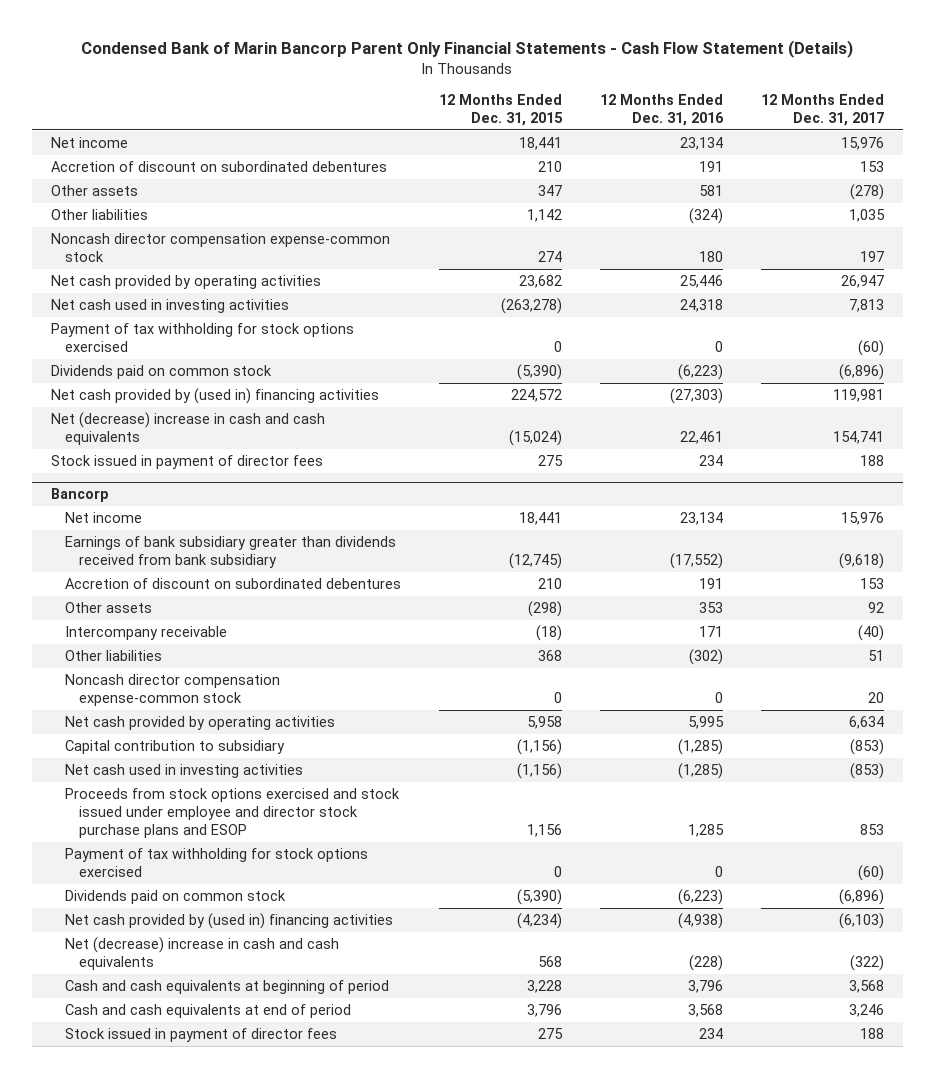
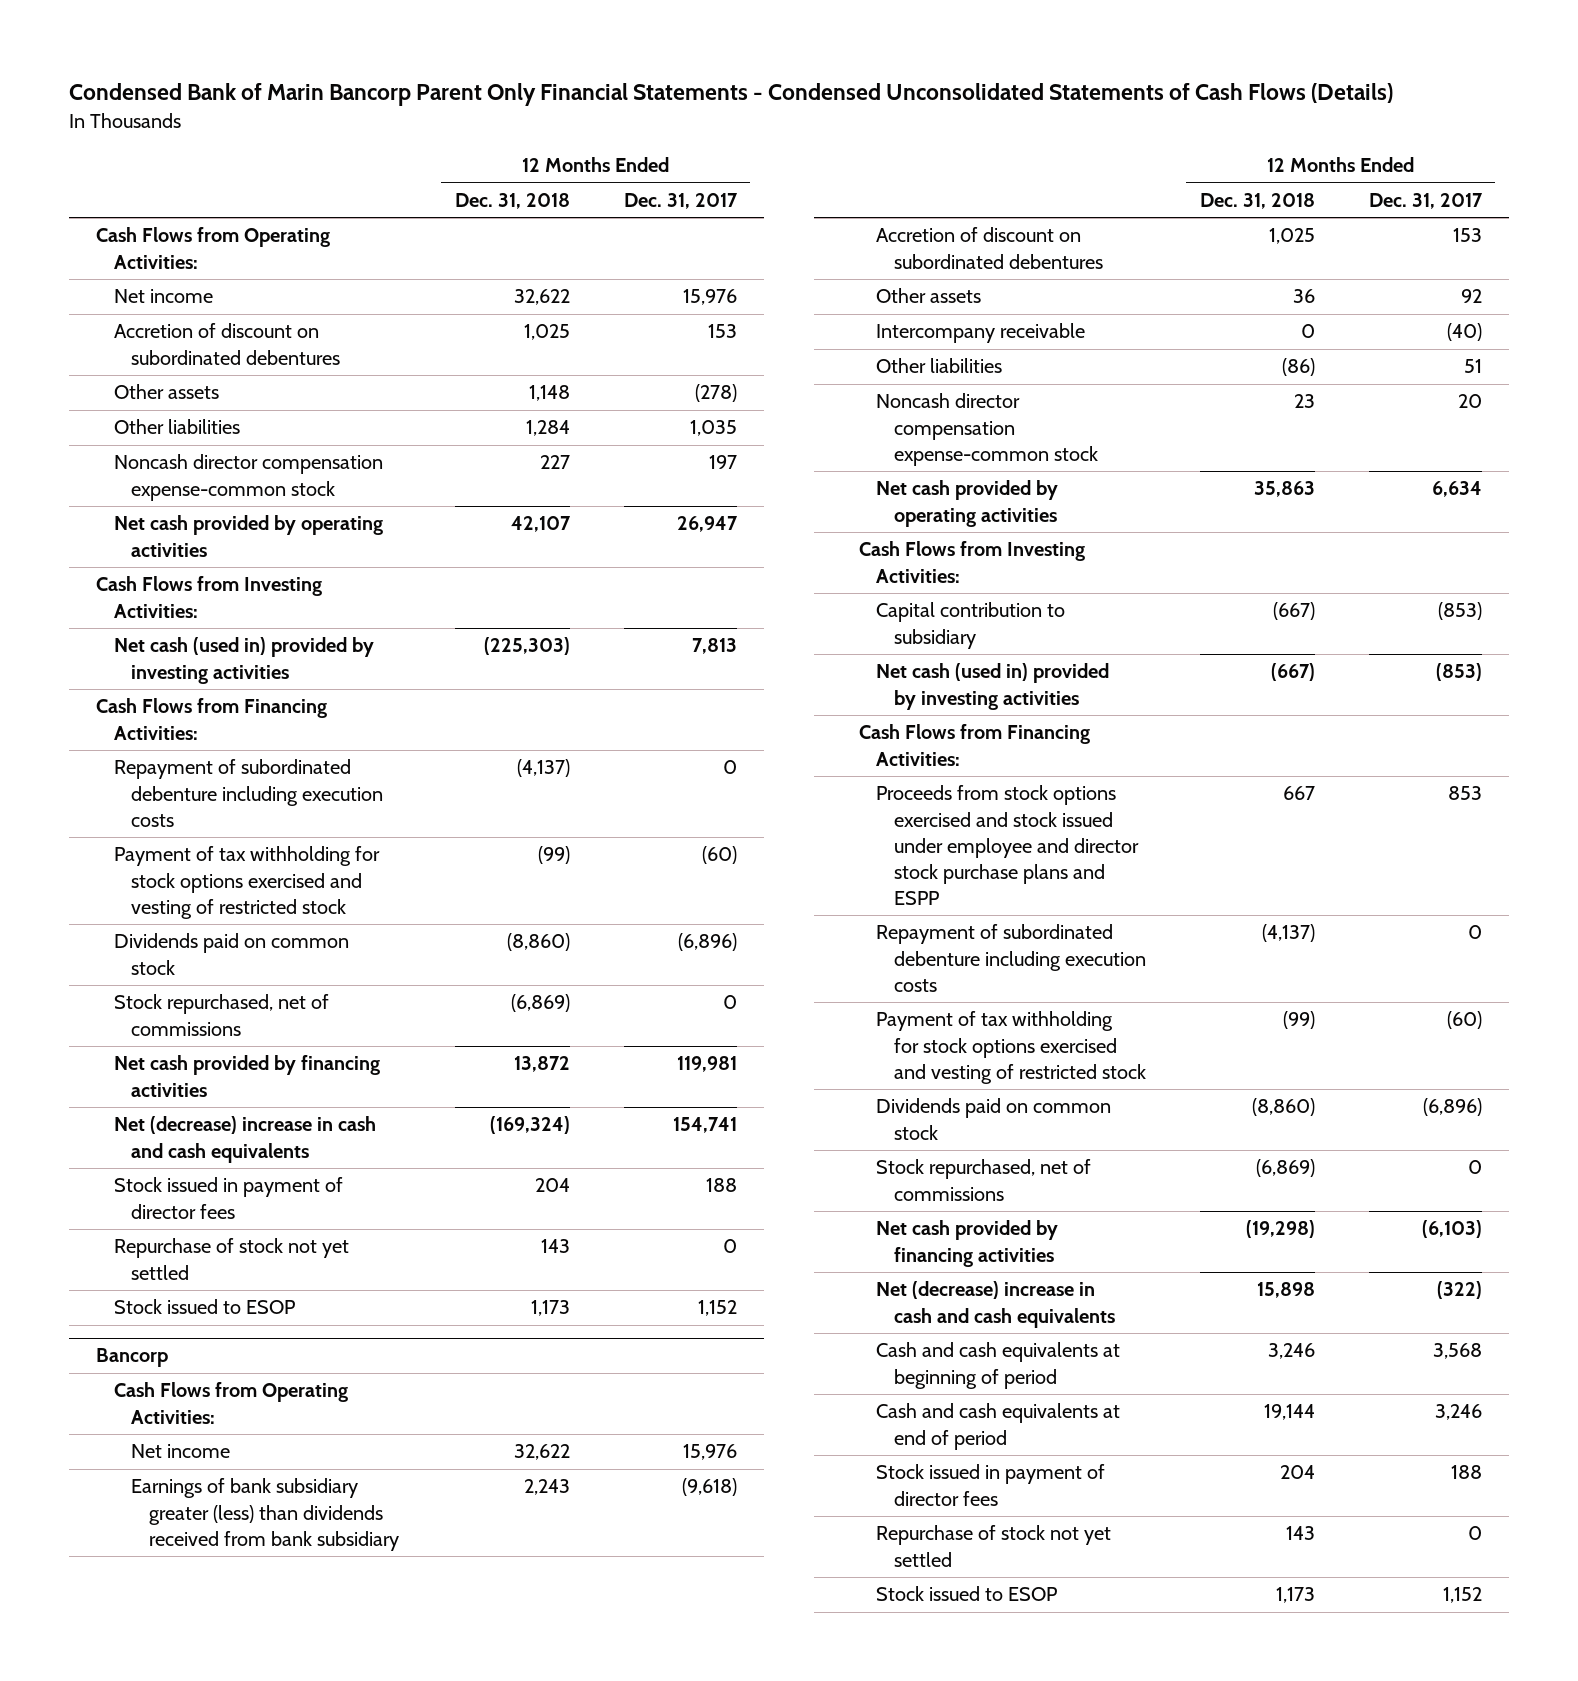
[81,40,854,59] Condensed Bank of Marin Bancorp Parent Only Financial Statements - Cash Flow Statement (Details) -> [69,83,1394,107] Condensed Bank of Marin Bancorp Parent Only Financial Statements - Condensed Unconsolidated Statements of Cash Flows (Details)
[438,94,563,127] 12 Months Ended Dec. 31, 2015 -> none
[599,94,724,127] 12 Months Ended Dec. 31, 2016 -> none
none -> [454,192,570,209] Dec. 31, 2018
none -> [96,227,331,269] Cash Flows from Operating Activities:
none -> [96,576,323,618] Cash Flows from Investing Activities:
[50,298,289,313] Net cash used in investing activities -> [113,637,374,684] Net cash (used in) provided by investing activities
none -> [96,698,328,740] Cash Flows from Financing Activities:
none -> [113,759,384,827] Repayment of subordinated debenture including execution costs
[50,322,354,353] Payment of tax withholding for stock options exercised -> [113,846,380,919] Payment of tax withholding for stock options exercised and vesting of restricted stock
none -> [113,994,329,1036] Stock repurchased, net of commissions
[50,387,379,404] Net cash provided by (used in) financing activities -> [113,1055,380,1097] Net cash provided by financing activities
none -> [113,1238,349,1280] Repurchase of stock not yet settled
none -> [113,1299,295,1315] Stock issued to ESOP
none -> [113,1382,348,1424] Cash Flows from Operating Activities:
[64,535,396,569] Earnings of bank subsidiary greater than dividends received from bank subsidiary -> [131,1478,399,1551] Earnings of bank subsidiary greater (less) than dividends received from bank subsidiary
none -> [858,541,1085,583] Cash Flows from Investing Activities:
[64,763,303,778] Net cash used in investing activities -> [876,663,1110,710] Net cash (used in) provided by investing activities
none -> [858,724,1090,766] Cash Flows from Financing Activities:
[64,787,400,839] Proceeds from stock options exercised and stock issued under employee and director stock purchase plans and ESOP -> [876,785,1139,905] Proceeds from stock options exercised and stock issued under employee and director stock purchase plans and ESPP
none -> [876,924,1146,992] Repayment of subordinated debenture including execution costs
[64,847,368,878] Payment of tax withholding for stock options exercised -> [876,1011,1146,1084] Payment of tax withholding for stock options exercised and vesting of restricted stock
none -> [876,1159,1092,1201] Stock repurchased, net of commissions
[64,912,393,929] Net cash provided by (used in) financing activities -> [876,1220,1059,1267] Net cash provided by financing activities
none -> [876,1525,1112,1567] Repurchase of stock not yet settled
none -> [876,1586,1058,1602] Stock issued to ESOP

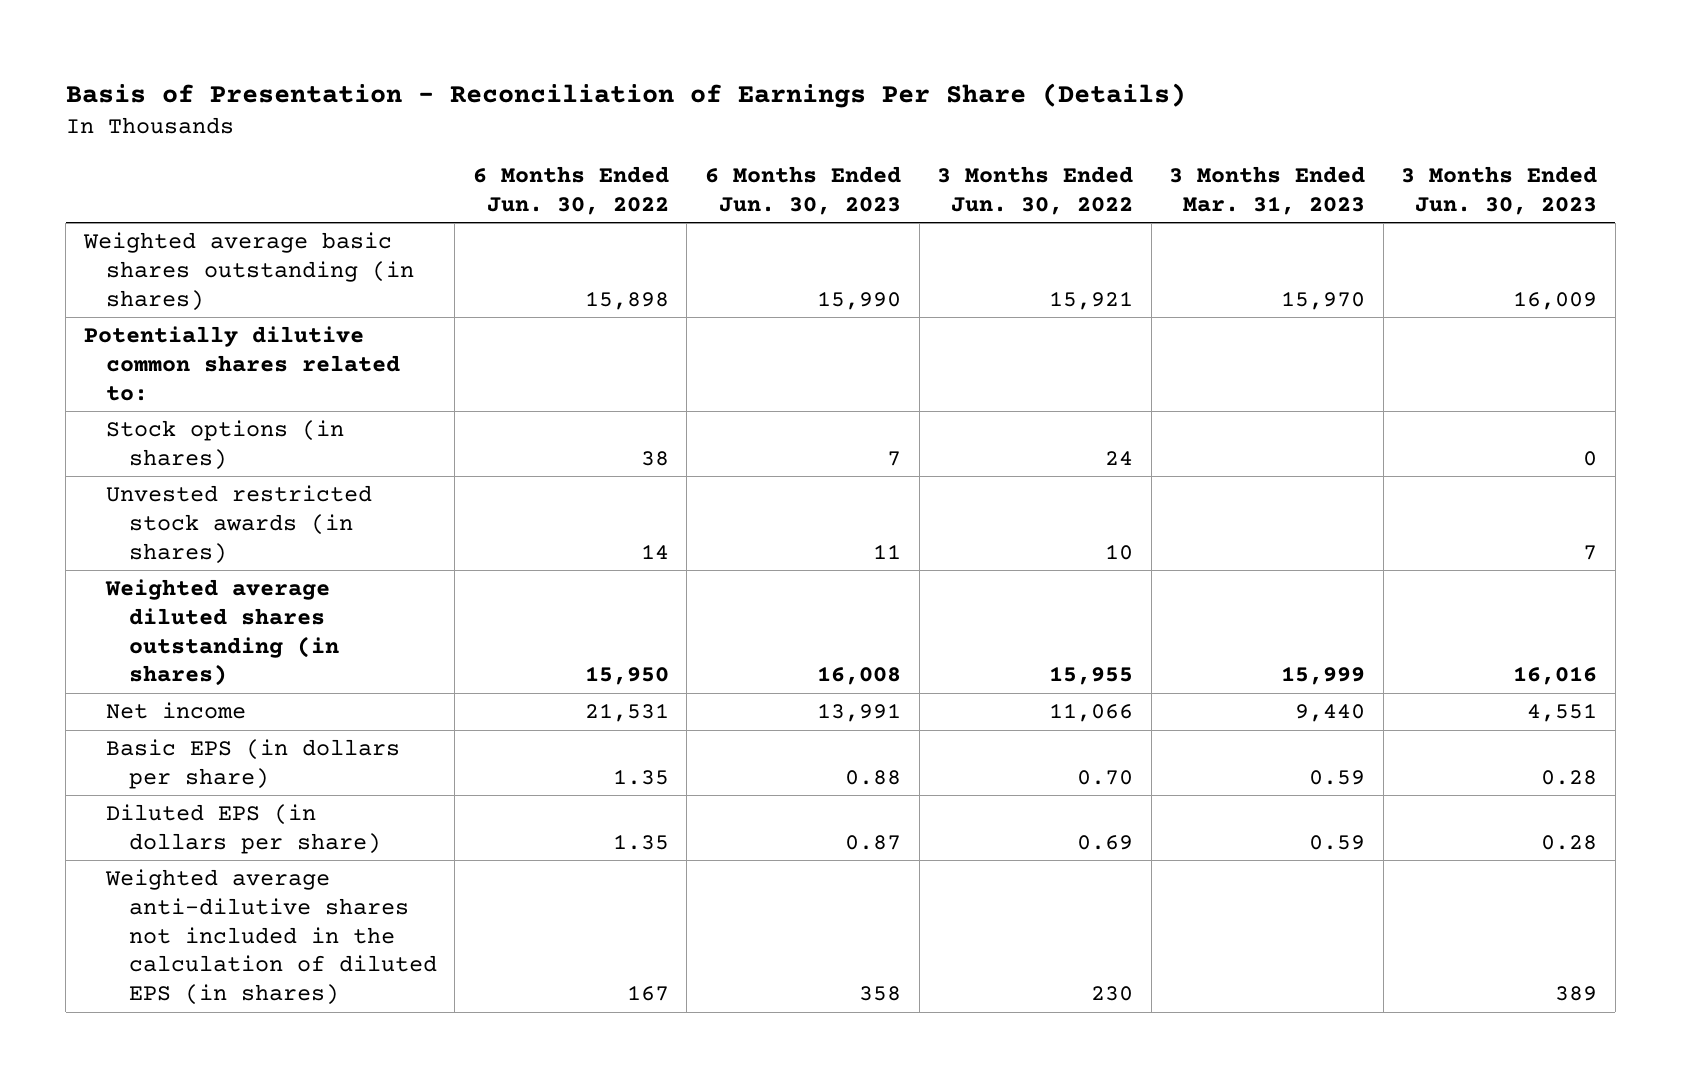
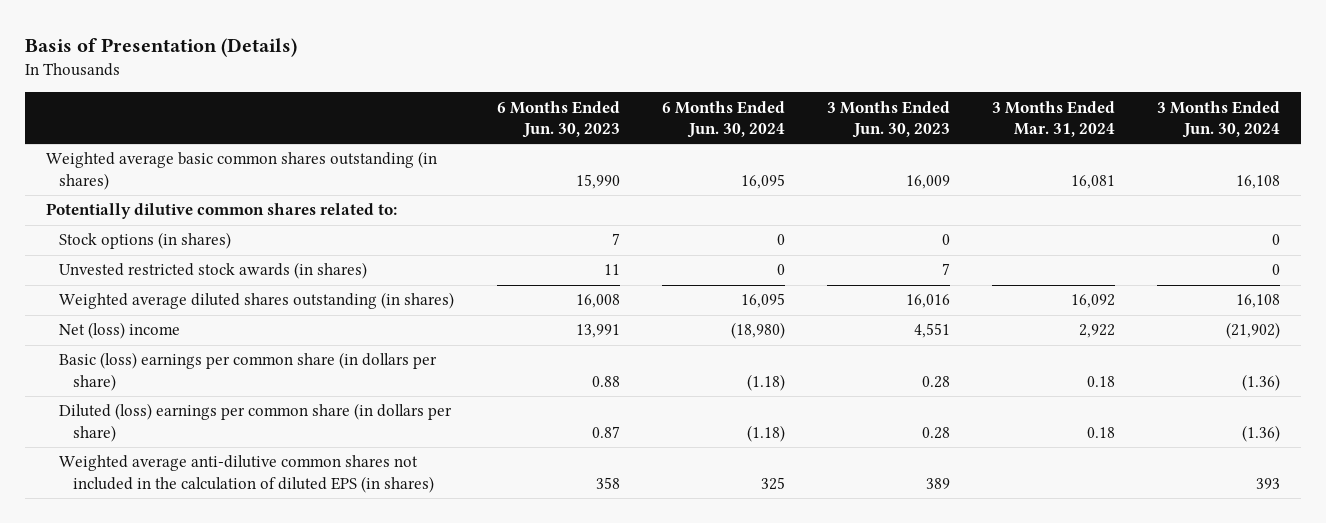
[65,83,1186,109] Basis of Presentation - Reconciliation of Earnings Per Share (Details) -> [25,37,298,57] Basis of Presentation (Details)
[472,165,669,215] 6 Months Ended Jun. 30, 2022 -> none
[937,165,1134,215] 3 Months Ended Jun. 30, 2022 -> none
[1169,165,1366,215] 3 Months Ended Mar. 31, 2023 -> none
none -> [661,100,785,139] 6 Months Ended Jun. 30, 2024
none -> [991,100,1115,138] 3 Months Ended Mar. 31, 2024
none -> [1156,100,1280,139] 3 Months Ended Jun. 30, 2024
[82,232,415,311] Weighted average basic shares outstanding (in shares) -> [46,151,438,190] Weighted average basic common shares outstanding (in shares)
[106,702,247,720] Net income -> [59,322,181,340] Net (loss) income
[106,739,401,789] Basic EPS (in dollars per share) -> [59,352,438,391] Basic (loss) earnings per common share (in dollars per share)
[106,804,381,854] Diluted EPS (in dollars per share) -> [59,403,453,442] Diluted (loss) earnings per common share (in dollars per share)
[105,869,437,1006] Weighted average anti-dilutive shares not included in the calculation of diluted EPS (in shares) -> [59,455,434,493] Weighted average anti-dilutive common shares not included in the calculation of diluted EPS (in shares)

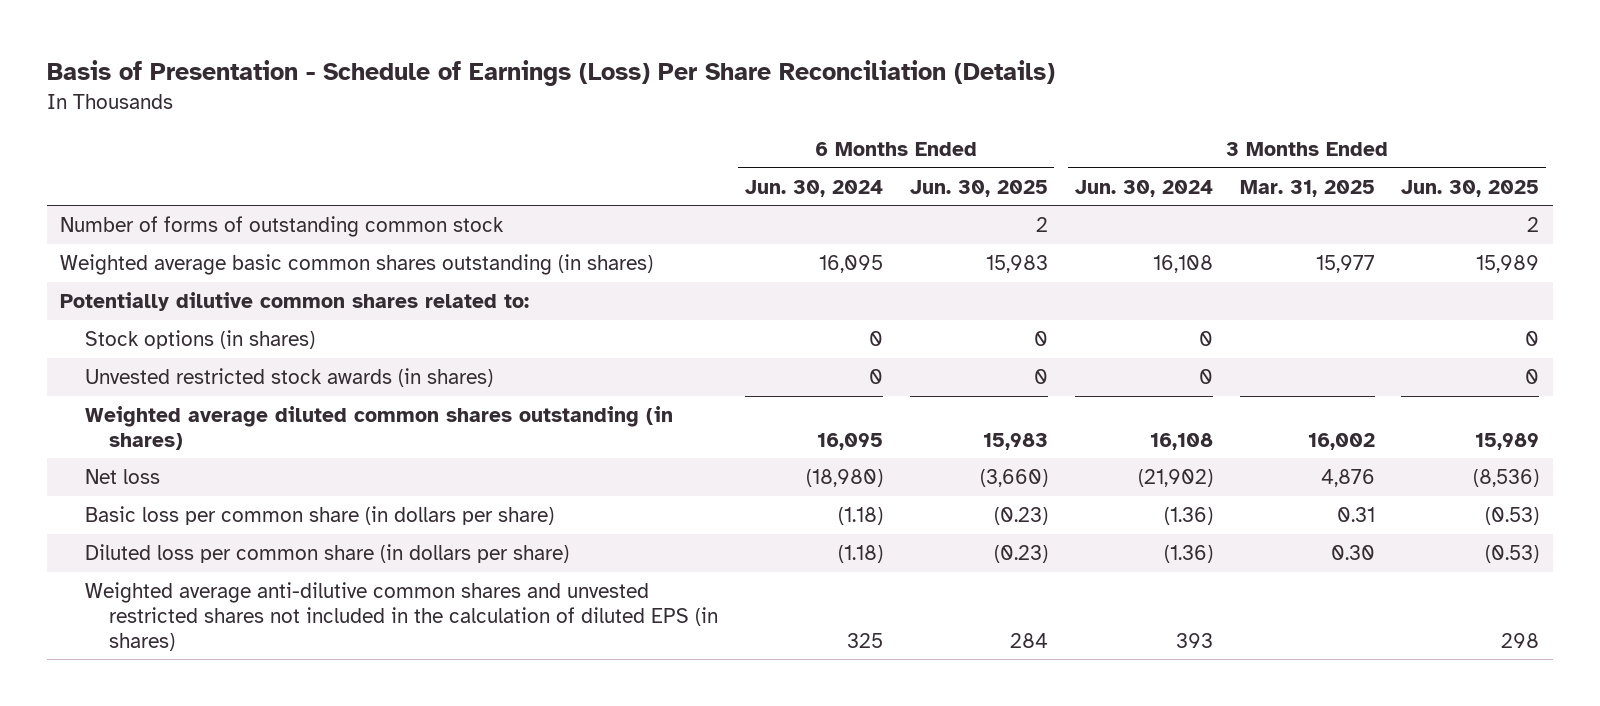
[25,37,298,57] Basis of Presentation (Details) -> [46,59,1055,86] Basis of Presentation - Schedule of Earnings (Loss) Per Share Reconciliation (Details)
[496,100,620,139] 6 Months Ended Jun. 30, 2023 -> none
[826,100,950,139] 3 Months Ended Jun. 30, 2023 -> none
[991,100,1115,138] 3 Months Ended Mar. 31, 2024 -> none
none -> [909,179,1048,197] Jun. 30, 2025
none -> [1239,179,1375,197] Mar. 31, 2025
none -> [1401,179,1540,197] Jun. 30, 2025
none -> [60,216,505,238] Number of forms of outstanding common stock
[59,292,455,310] Weighted average diluted shares outstanding (in shares) -> [84,406,673,450] Weighted average diluted common shares outstanding (in shares)
[59,322,181,340] Net (loss) income -> [84,469,160,485] Net loss
[59,352,438,391] Basic (loss) earnings per common share (in dollars per share) -> [84,506,554,526] Basic loss per common share (in dollars per share)
[59,403,453,442] Diluted (loss) earnings per common share (in dollars per share) -> [84,544,569,564] Diluted loss per common share (in dollars per share)
[59,455,434,493] Weighted average anti-dilutive common shares not included in the calculation of diluted EPS (in shares) -> [84,582,718,651] Weighted average anti-dilutive common shares and unvested restricted shares not included in the calculation of diluted EPS (in shares)

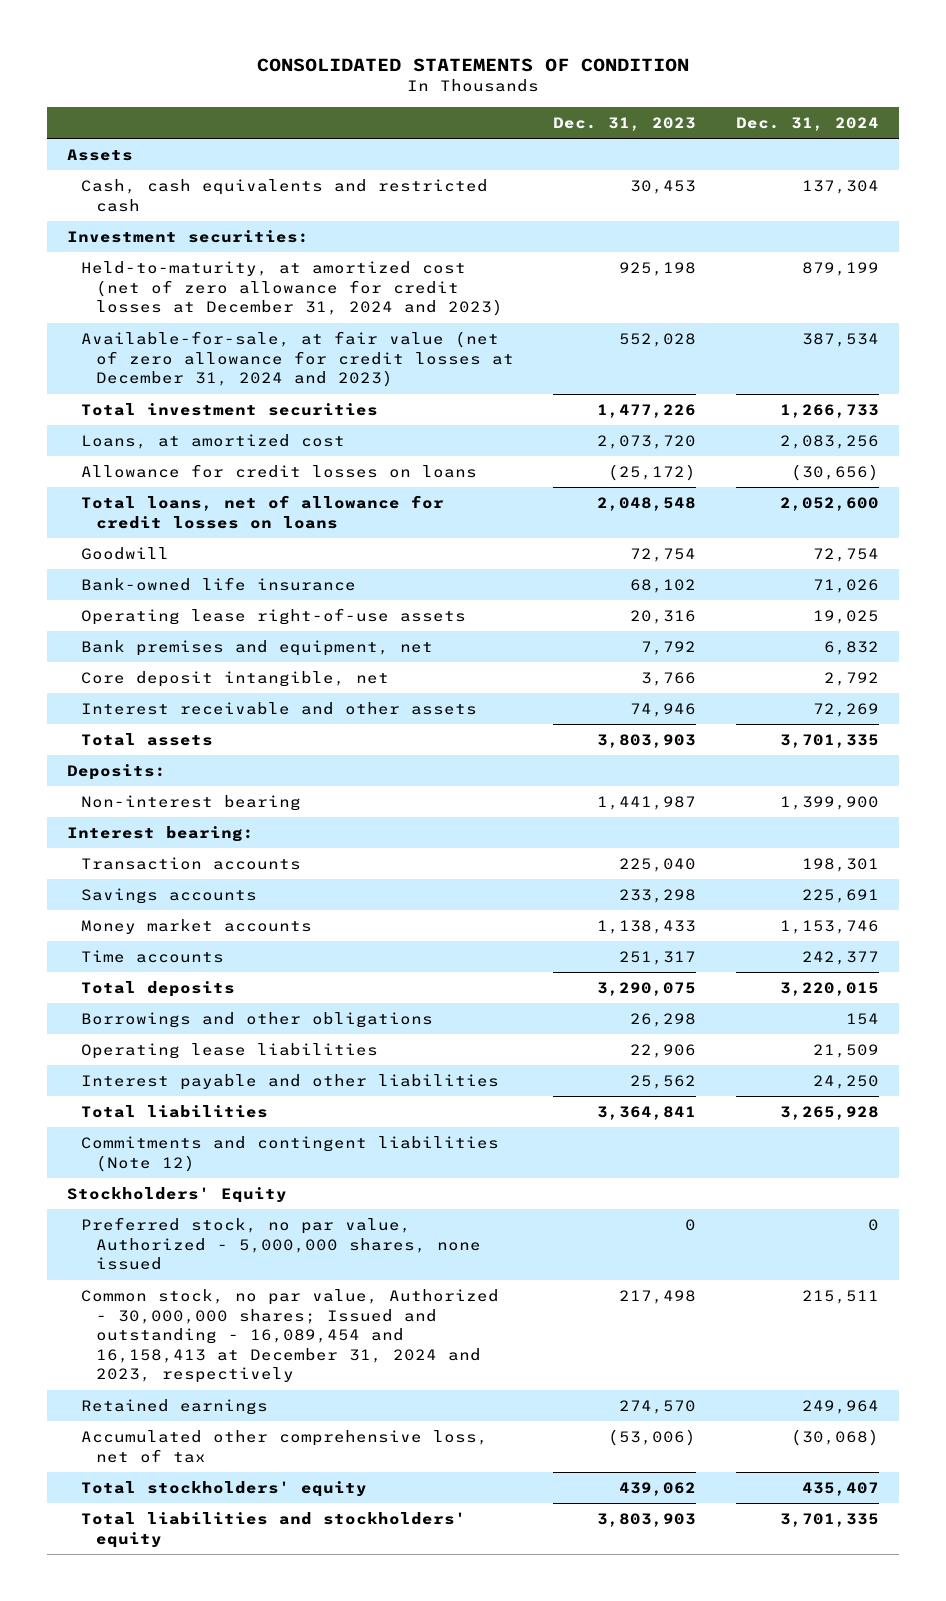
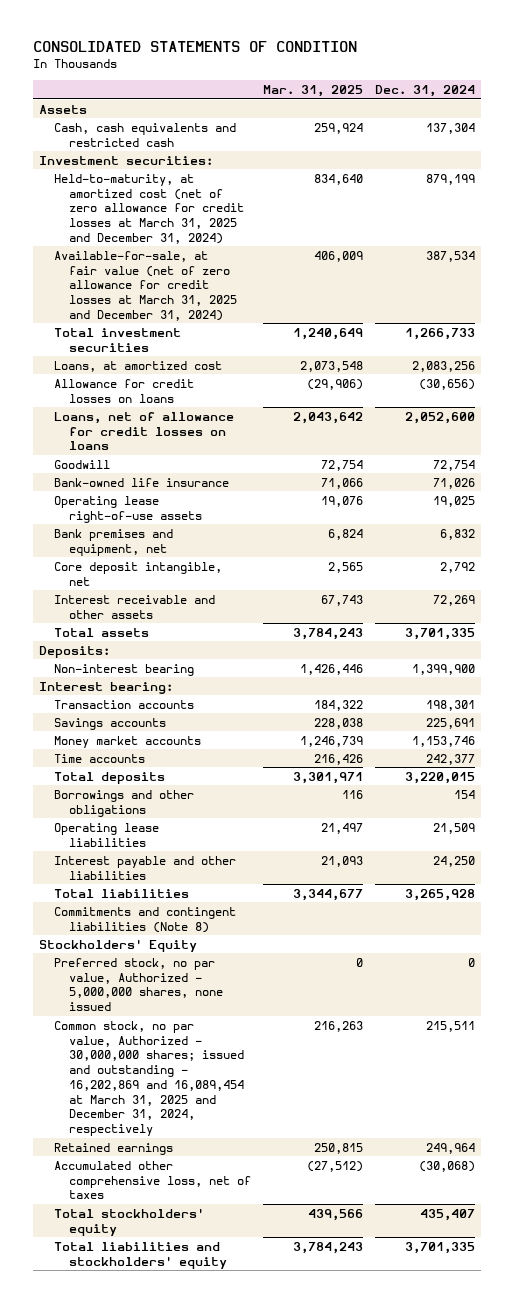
[553,116,697,131] Dec. 31, 2023 -> none
none -> [263,85,364,98] Mar. 31, 2025
[81,261,503,317] Held-to-maturity, at amortized cost (net of zero allowance for credit losses at December 31, 2024 and 2023) -> [54,173,244,244] Held-to-maturity, at amortized cost (net of zero allowance for credit losses at March 31, 2025 and December 31, 2024)
[81,331,514,388] Available-for-sale, at fair value (net of zero allowance for credit losses at December 31, 2024 and 2023) -> [54,250,237,321] Available-for-sale, at fair value (net of zero allowance for credit losses at March 31, 2025 and December 31, 2024)
[81,495,445,529] Total loans, net of allowance for credit losses on loans -> [54,411,235,451] Loans, net of allowance for credit losses on loans
[81,1136,500,1172] Commitments and contingent liabilities (Note 12) -> [54,906,237,933] Commitments and contingent liabilities (Note 8)
[81,1289,500,1384] Common stock, no par value, Authorized - 30,000,000 shares; Issued and outstanding - 16,089,454 and 16,158,413 at December 31, 2024 and 2023, respectively -> [54,1020,244,1137] Common stock, no par value, Authorized - 30,000,000 shares; issued and outstanding - 16,202,869 and 16,089,454 at March 31, 2025 and December 31, 2024, respectively
[81,1430,489,1463] Accumulated other comprehensive loss, net of tax -> [54,1160,251,1200] Accumulated other comprehensive loss, net of taxes

